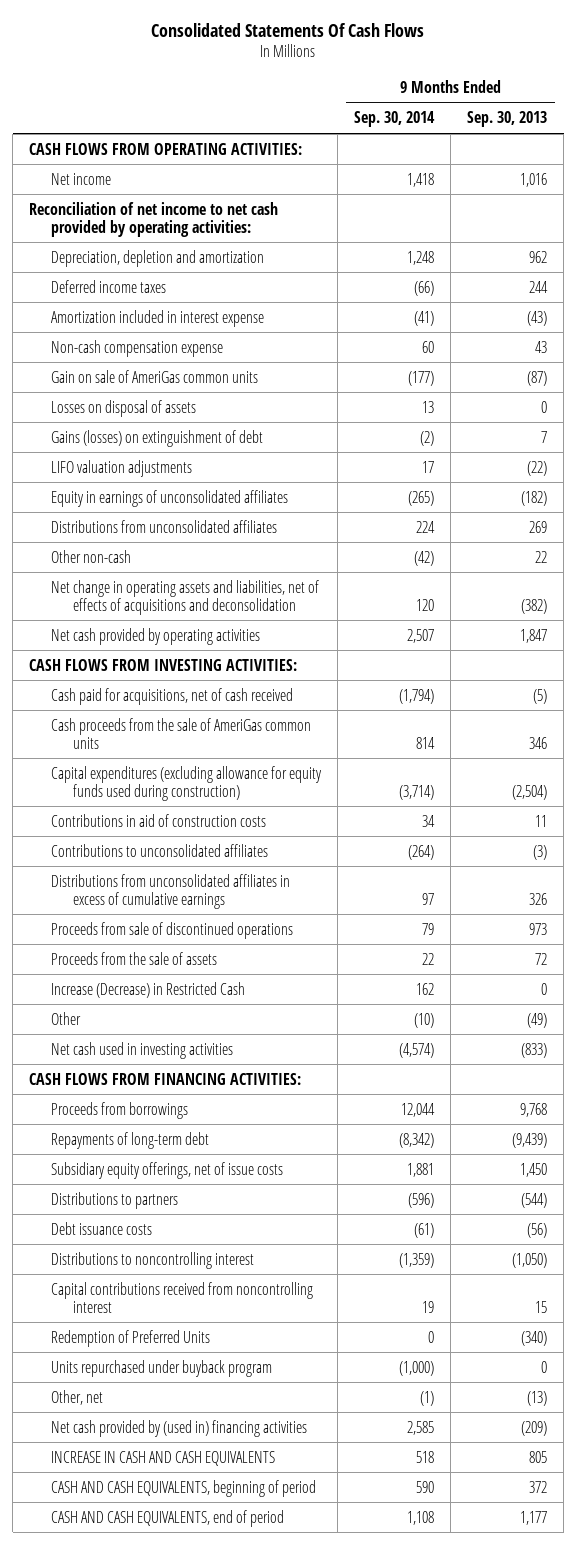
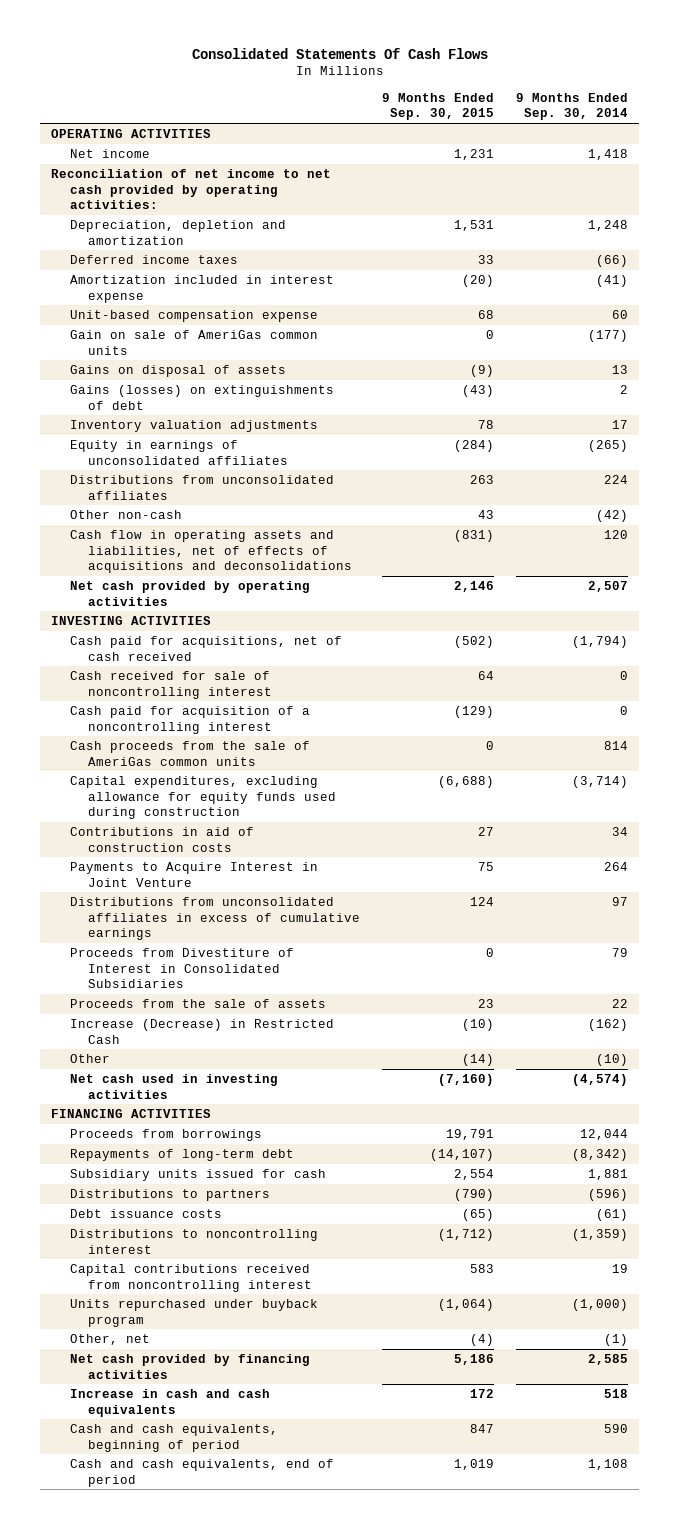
[467,111,548,128] Sep. 30, 2013 -> none
none -> [382,92,495,121] 9 Months Ended Sep. 30, 2015
[29,142,303,155] CASH FLOWS FROM OPERATING ACTIVITIES: -> [50,128,211,138] OPERATING ACTIVITIES
[51,339,224,357] Non-cash compensation expense -> [69,309,318,322] Unit-based compensation expense
[51,399,197,417] Losses on disposal of assets -> [69,364,286,377] Gains on disposal of assets
[51,429,264,447] Gains (losses) on extinguishment of debt -> [69,384,334,410] Gains (losses) on extinguishments of debt
[420,430,435,446] (2) -> [620,384,629,394] 2
[51,459,193,477] LIFO valuation adjustments -> [69,419,318,432] Inventory valuation adjustments
[51,579,320,615] Net change in operating assets and liabilities, net of effects of acquisitions and deconsolidation -> [69,529,353,574] Cash flow in operating assets and liabilities, net of effects of acquisitions and deconsolidations
[29,658,298,671] CASH FLOWS FROM INVESTING ACTIVITIES: -> [50,615,211,625] INVESTING ACTIVITIES
none -> [69,670,273,699] Cash received for sale of noncontrolling interest
none -> [69,705,310,734] Cash paid for acquisition of a noncontrolling interest
[51,765,323,801] Capital expenditures (excluding allowance for equity funds used during construction) -> [69,775,337,820] Capital expenditures, excluding allowance for equity funds used during construction
[51,843,269,857] Contributions to unconsolidated affiliates -> none
none -> [69,861,318,887] Payments to Acquire Interest in Joint Venture
[51,921,294,939] Proceeds from sale of discontinued operations -> [69,947,294,989] Proceeds from Divestiture of Interest in Consolidated Subsidiaries
[416,982,435,995] 162 -> [588,1018,629,1031] (162)
[29,1072,302,1085] CASH FLOWS FROM FINANCING ACTIVITIES: -> [50,1108,211,1118] FINANCING ACTIVITIES
[51,1161,284,1179] Subsidiary equity offerings, net of issue costs -> [69,1168,326,1181] Subsidiary units issued for cash
[51,1329,211,1347] Redemption of Preferred Units -> none
[51,1419,308,1437] Net cash provided by (used in) financing activities -> [69,1353,310,1379] Net cash provided by financing activities
[51,1450,276,1466] INCREASE IN CASH AND CASH EQUIVALENTS -> [69,1388,270,1417] Increase in cash and cash equivalents
[51,1479,317,1497] CASH AND CASH EQUIVALENTS, beginning of period -> [69,1423,278,1452] Cash and cash equivalents, beginning of period
[51,1509,285,1527] CASH AND CASH EQUIVALENTS, end of period -> [69,1458,334,1487] Cash and cash equivalents, end of period

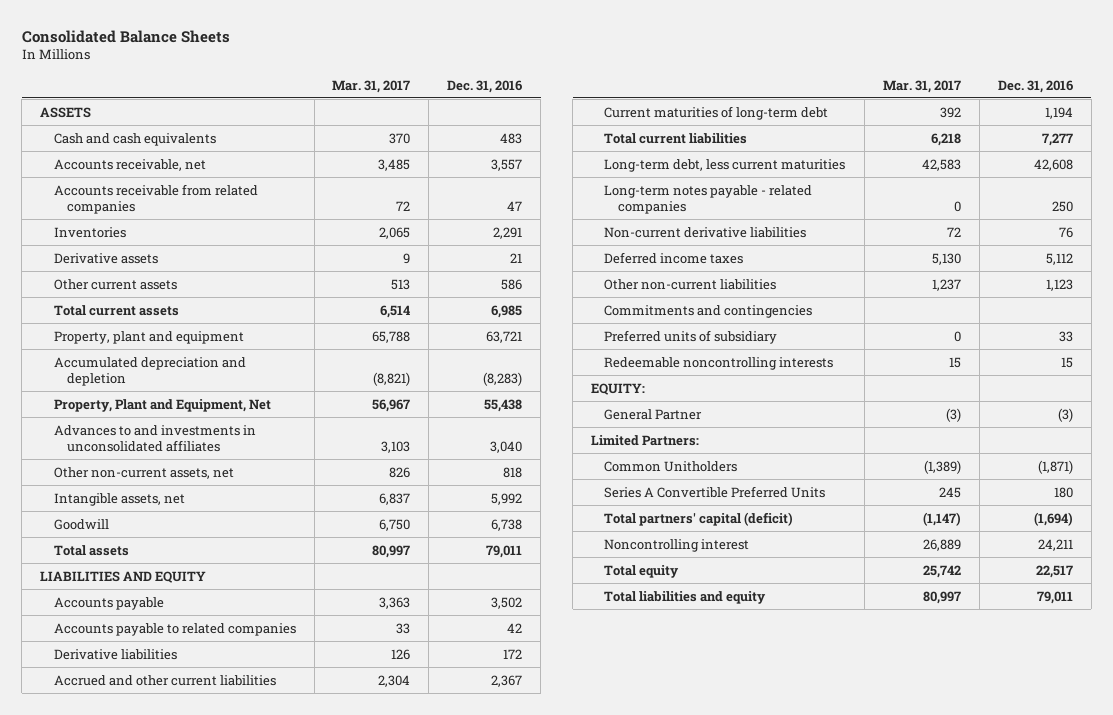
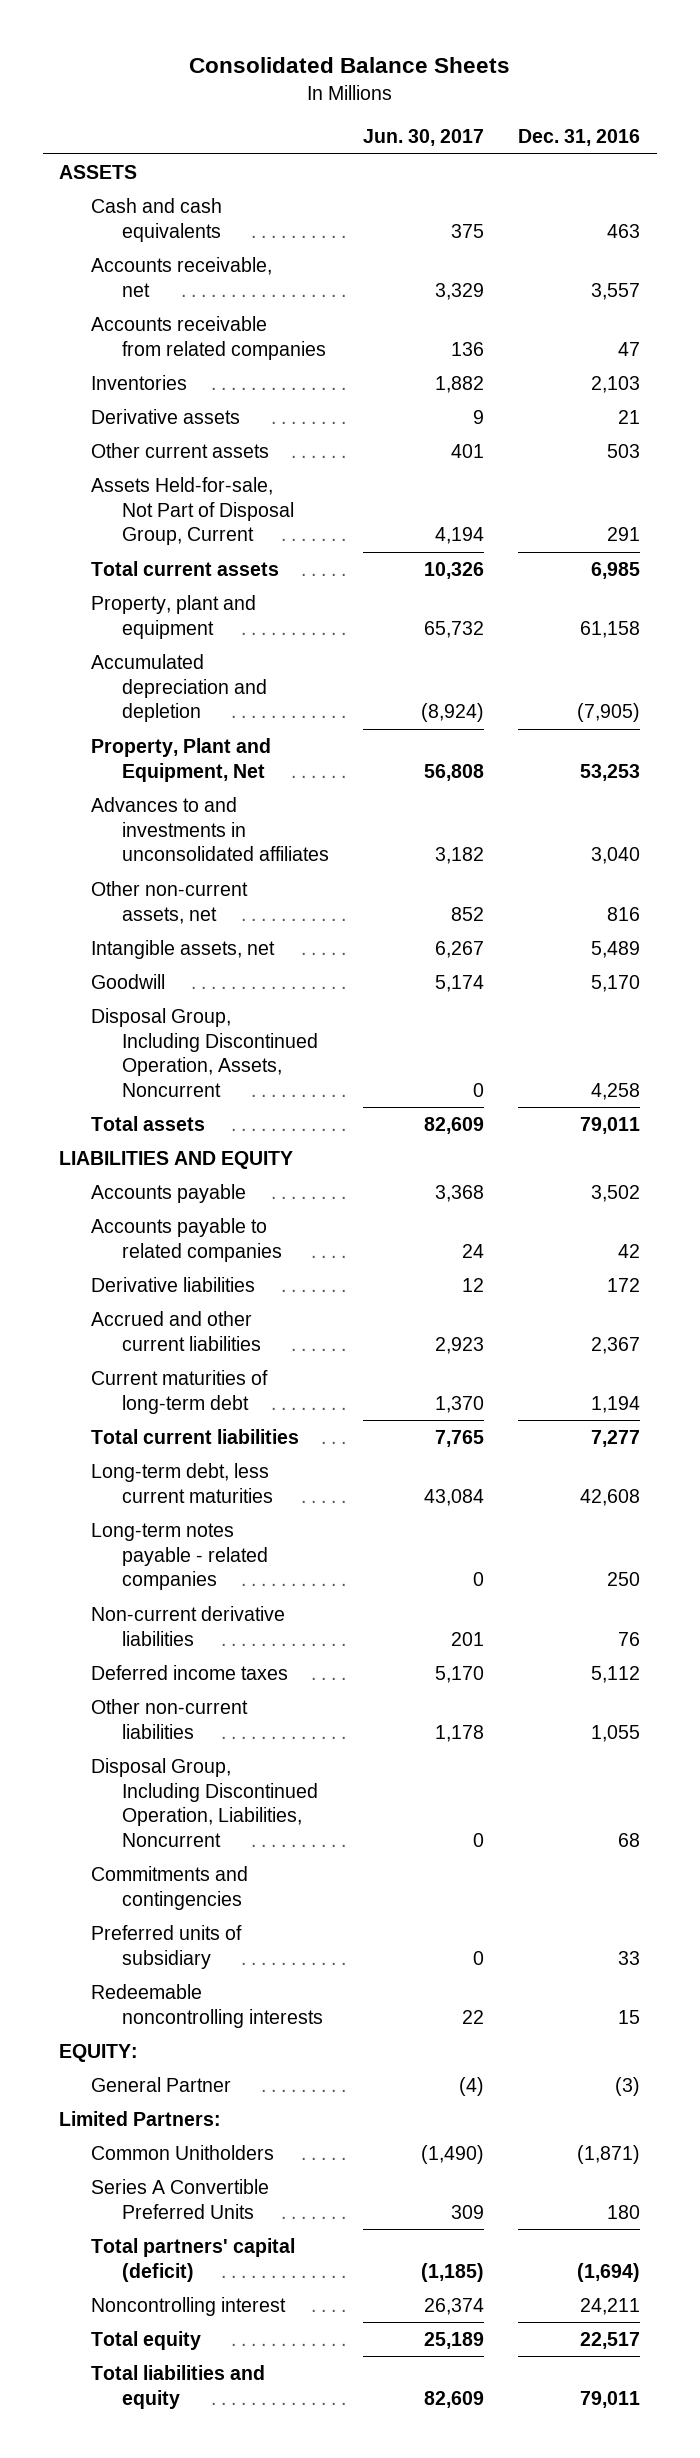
[332,79,411,93] Mar. 31, 2017 -> none
none -> [363,129,485,147] Jun. 30, 2017
[500,132,523,144] 483 -> [607,223,641,238] 463
[493,226,523,239] 2,291 -> [591,375,641,393] 2,103
[501,278,523,290] 586 -> [607,443,641,458] 503
none -> [90,476,295,546] Assets Held-for-sale, Not Part of Disposal Group, Current
[486,330,523,343] 63,721 -> [580,620,641,638] 61,158
[483,371,523,386] (8,283) -> [577,703,641,723] (7,905)
[484,398,523,412] 55,438 -> [580,763,641,781] 53,253
[503,466,523,478] 818 -> [607,906,641,921] 816
[491,492,523,505] 5,992 -> [591,940,641,958] 5,489
[491,518,523,531] 6,738 -> [591,974,641,992] 5,170
none -> [90,1007,319,1098] Disposal Group, Including Discontinued Operation, Assets, Noncurrent
[1045,278,1073,291] 1,123 -> [591,1724,641,1742] 1,055
none -> [90,1757,319,1848] Disposal Group, Including Discontinued Operation, Liabilities, Noncurrent

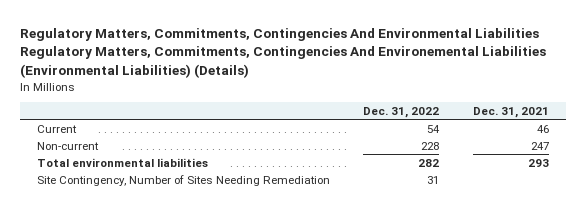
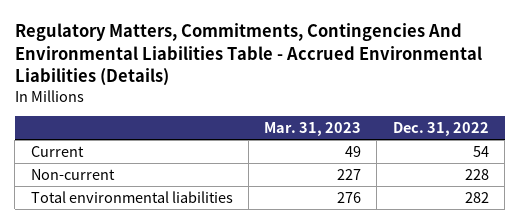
[20,28,547,78] Regulatory Matters, Commitments, Contingencies And Environmental Liabilities Regulatory Matters, Commitments, Contingencies And Environemental Liabilities (Environmental Liabilities) (Details) -> [14,23,482,87] Regulatory Matters, Commitments, Contingencies And Environmental Liabilities Table - Accrued Environmental Liabilities (Details)
[472,106,549,118] Dec. 31, 2021 -> none
none -> [264,122,362,137] Mar. 31, 2023
[36,174,330,186] Site Contingency, Number of Sites Needing Remediation -> none

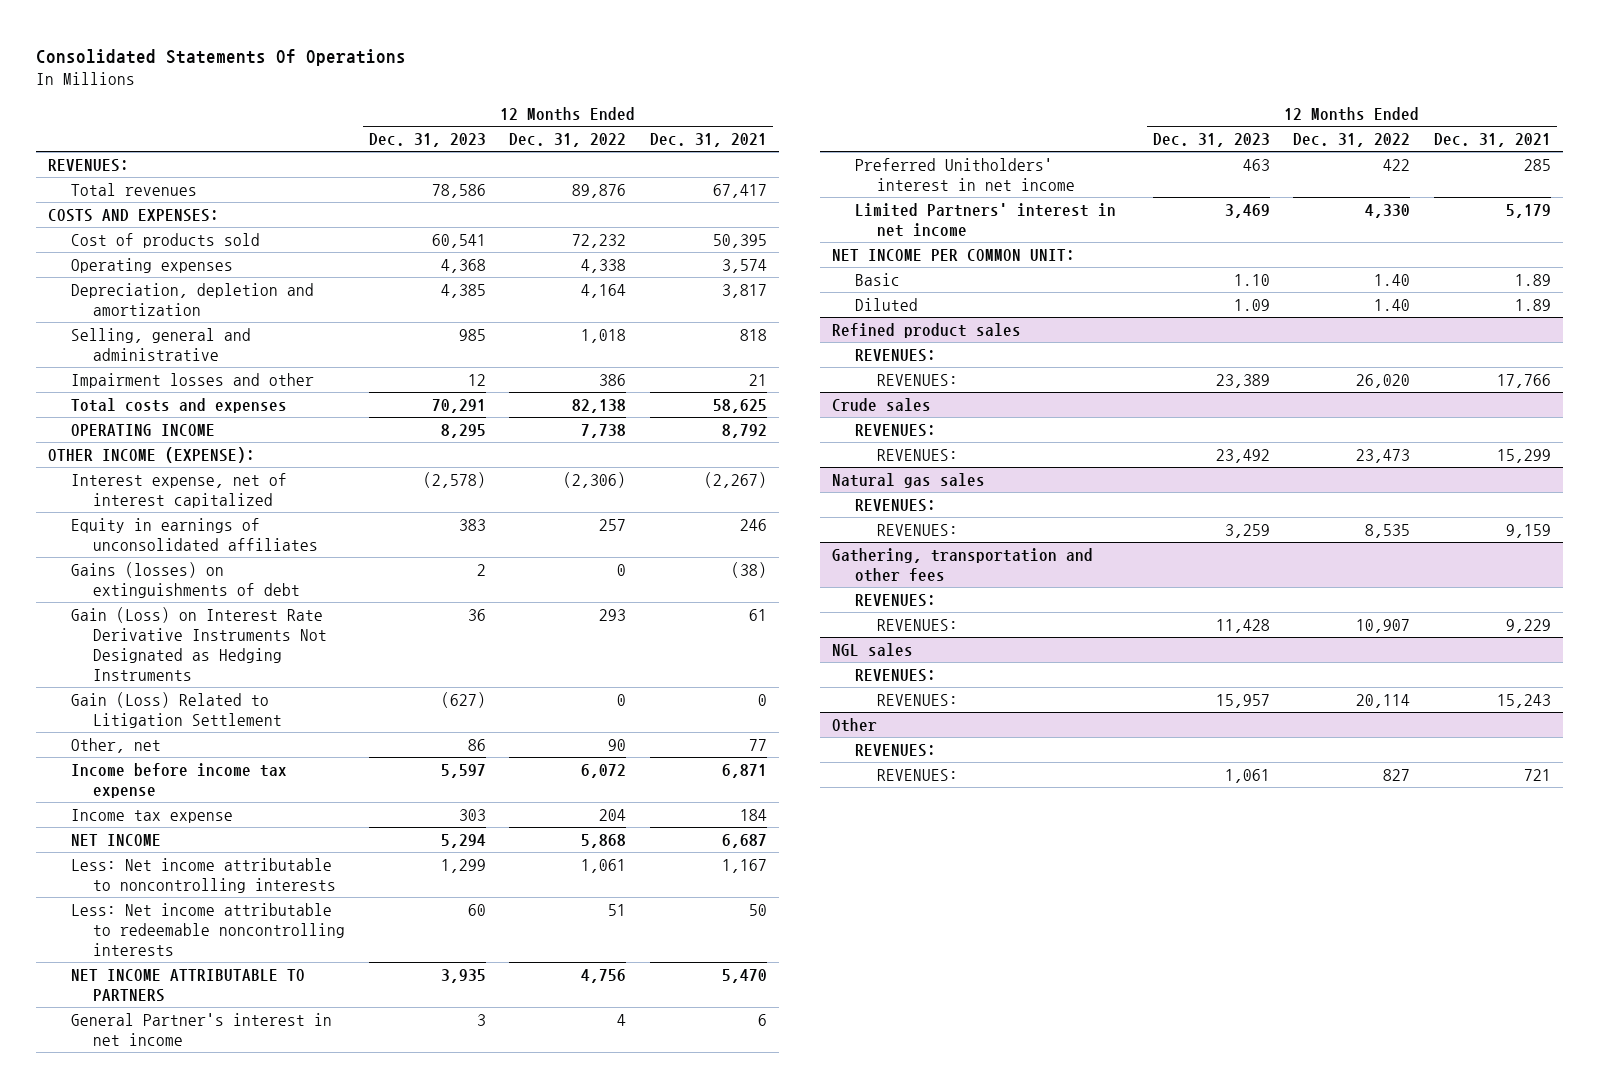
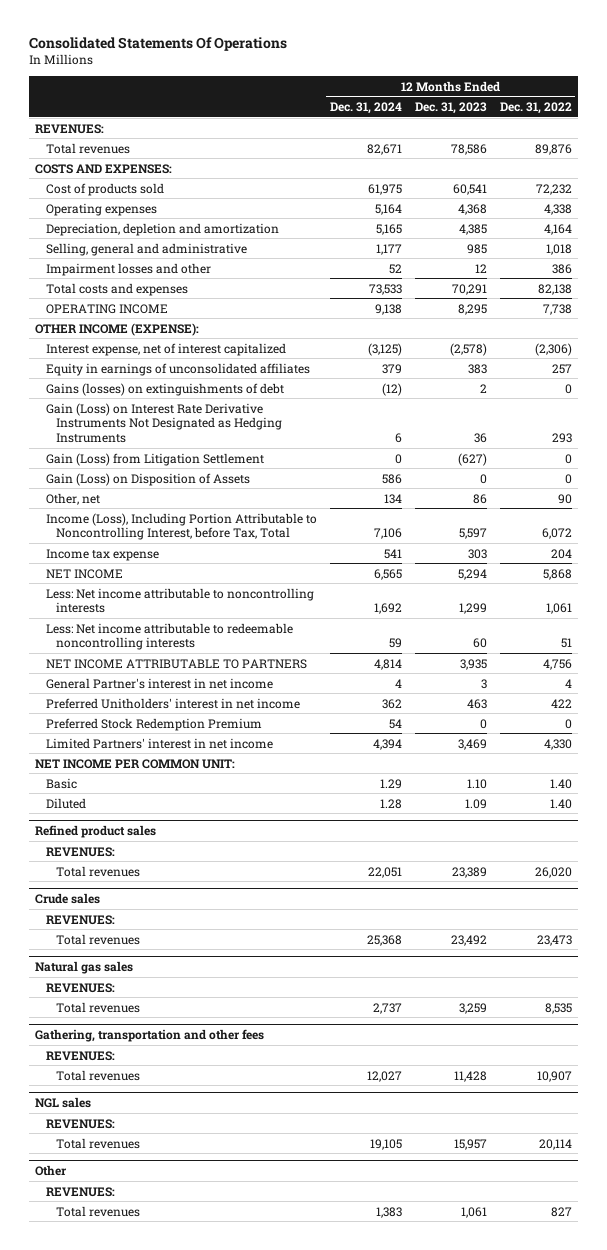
[649,132,767,147] Dec. 31, 2021 -> none
none -> [329,101,402,114] Dec. 31, 2024
[70,691,283,728] Gain (Loss) Related to Litigation Settlement -> [45,452,264,466] Gain (Loss) from Litigation Settlement
none -> [45,472,250,486] Gain (Loss) on Disposition of Assets
[70,762,287,798] Income before income tax expense -> [45,512,317,541] Income (Loss), Including Portion Attributable to Noncontrolling Interest, before Tax, Total
none -> [45,717,262,731] Preferred Stock Redemption Premium
[877,373,959,386] REVENUES: -> [56,865,141,877] Total revenues
[877,448,959,461] REVENUES: -> [56,933,141,945] Total revenues
[877,523,959,536] REVENUES: -> [56,1001,141,1013] Total revenues
[877,618,959,631] REVENUES: -> [56,1069,141,1081] Total revenues
[877,693,959,706] REVENUES: -> [56,1137,141,1149] Total revenues
[877,768,959,781] REVENUES: -> [56,1205,141,1217] Total revenues

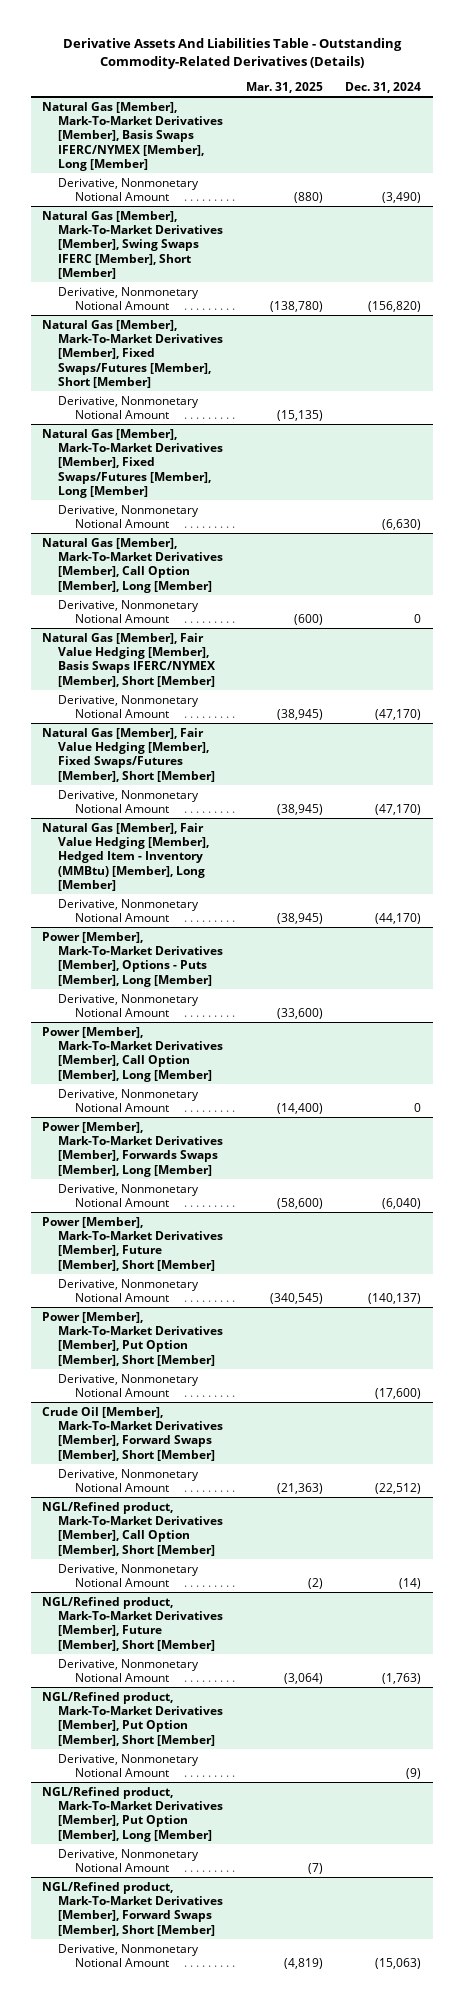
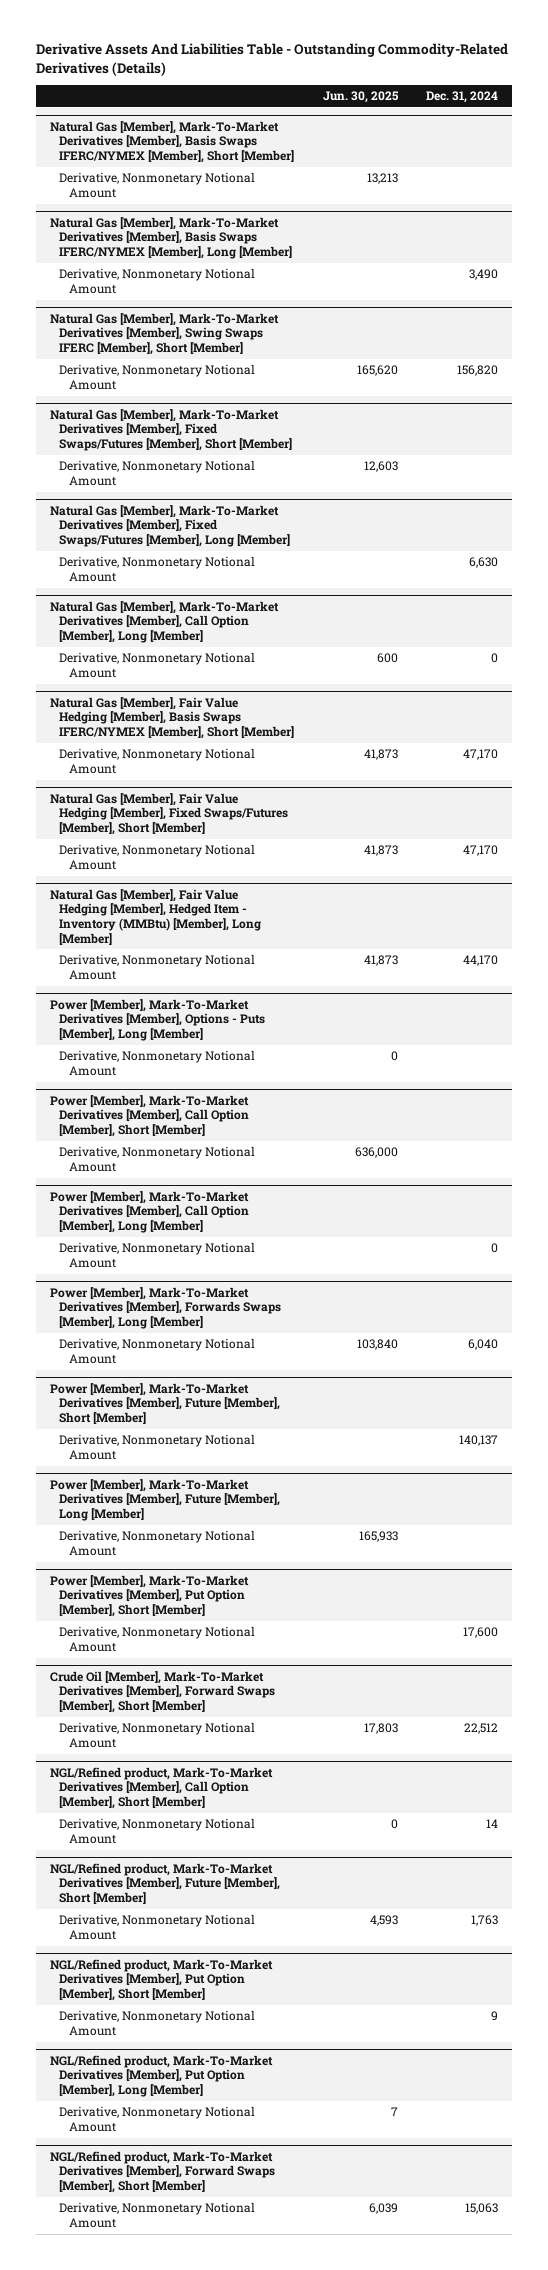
[245,81,323,93] Mar. 31, 2025 -> none
none -> [322,90,399,103] Jun. 30, 2025
none -> [49,120,295,164] Natural Gas [Member], Mark-To-Market Derivatives [Member], Basis Swaps IFERC/NYMEX [Member], Short [Member]
none -> [59,172,256,198] Derivative, Nonmonetary Notional Amount
[382,191,422,203] (3,490) -> [469,269,499,281] 3,490
[368,300,422,312] (156,820) -> [457,365,499,377] 156,820
[382,518,422,530] (6,630) -> [469,557,499,569] 6,630
[375,708,422,720] (47,170) -> [463,749,499,761] 47,170
[375,803,422,815] (47,170) -> [463,845,499,857] 47,170
[375,912,422,924] (44,170) -> [463,955,499,967] 44,170
none -> [49,1094,250,1138] Power [Member], Mark-To-Market Derivatives [Member], Call Option [Member], Short [Member]
none -> [59,1146,256,1172] Derivative, Nonmonetary Notional Amount
[382,1197,422,1209] (6,040) -> [468,1339,499,1351] 6,040
[368,1292,422,1304] (140,137) -> [459,1435,499,1447] 140,137
none -> [49,1478,281,1522] Power [Member], Mark-To-Market Derivatives [Member], Future [Member], Long [Member]
none -> [59,1530,256,1556] Derivative, Nonmonetary Notional Amount
[375,1387,422,1399] (17,600) -> [463,1627,499,1639] 17,600
[375,1482,422,1494] (22,512) -> [464,1723,499,1735] 22,512
[399,1577,422,1589] (14) -> [486,1819,499,1829] 14
[382,1672,422,1684] (1,763) -> [471,1915,499,1927] 1,763
[406,1767,422,1779] (9) -> [491,2011,499,2022] 9
[375,1957,422,1969] (15,063) -> [465,2203,499,2215] 15,063

